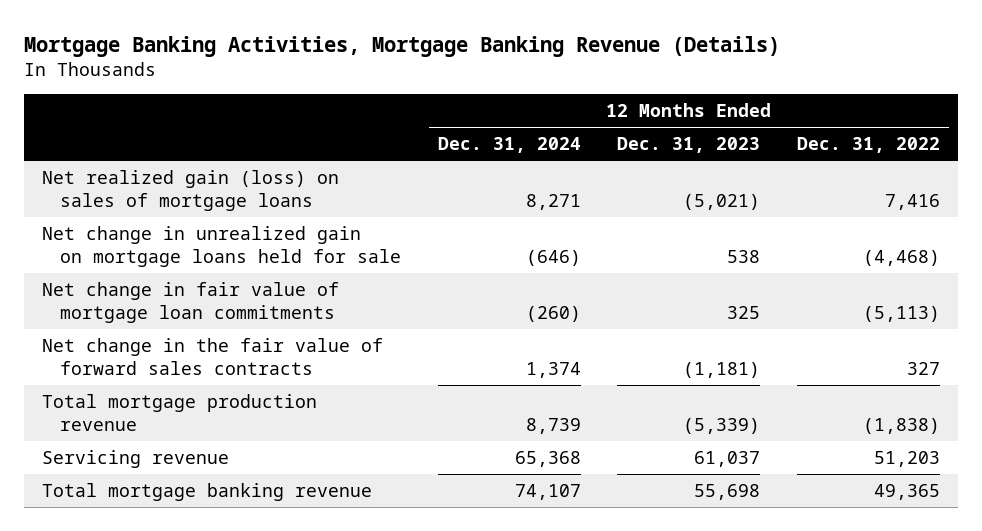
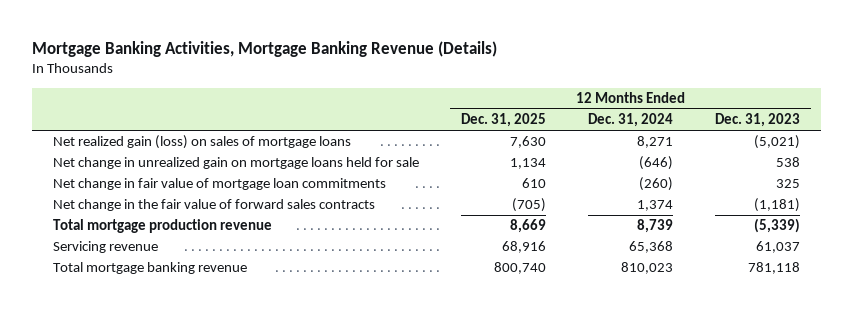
[797,137,941,154] Dec. 31, 2022 -> none
none -> [460,113,546,128] Dec. 31, 2025
[514,484,581,501] 74,107 -> [621,262,674,275] 810,023
[694,484,761,501] 55,698 -> [748,262,801,275] 781,118

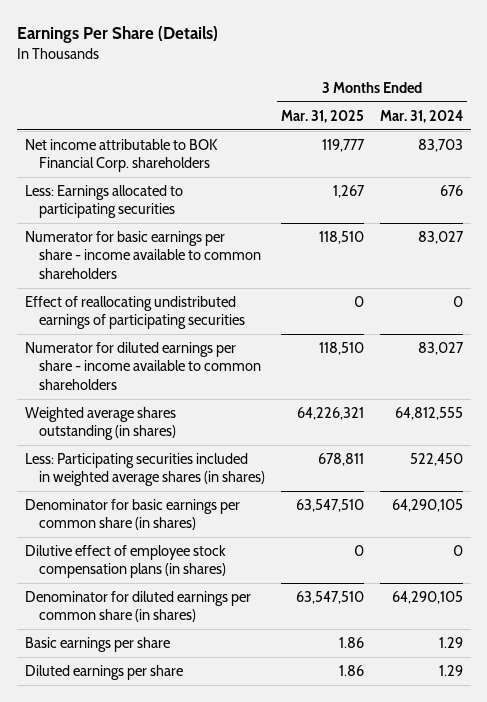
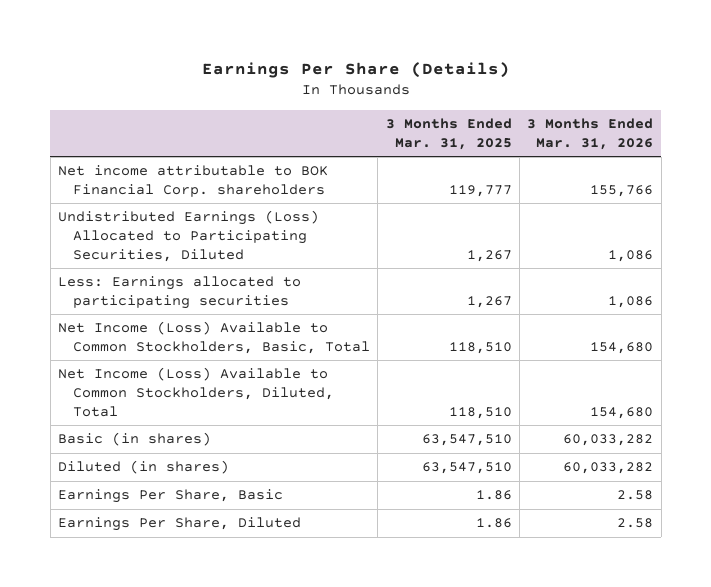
[379,109,463,123] Mar. 31, 2024 -> none
none -> [527,117,654,150] 3 Months Ended Mar. 31, 2026
none -> [58,210,320,262] Undistributed Earnings (Loss) Allocated to Participating Securities, Diluted
[24,296,245,330] Effect of reallocating undistributed earnings of participating securities -> none
[24,407,176,441] Weighted average shares outstanding (in shares) -> none
[24,453,265,487] Less: Participating securities included in weighted average shares (in shares) -> none
[24,545,226,579] Dilutive effect of employee stock compensation plans (in shares) -> none
[24,231,261,279] Numerator for basic earnings per share - income available to common shareholders -> [58,321,371,355] Net Income (Loss) Available to Common Stockholders, Basic, Total
[24,342,261,390] Numerator for diluted earnings per share - income available to common shareholders -> [58,367,335,417] Net Income (Loss) Available to Common Stockholders, Diluted, Total
[24,499,240,531] Denominator for basic earnings per common share (in shares) -> [58,432,212,447] Basic (in shares)
[24,591,251,623] Denominator for diluted earnings per common share (in shares) -> [58,460,230,475] Diluted (in shares)
[24,637,170,653] Basic earnings per share -> [58,489,284,504] Earnings Per Share, Basic
[24,665,183,681] Diluted earnings per share -> [58,517,302,532] Earnings Per Share, Diluted

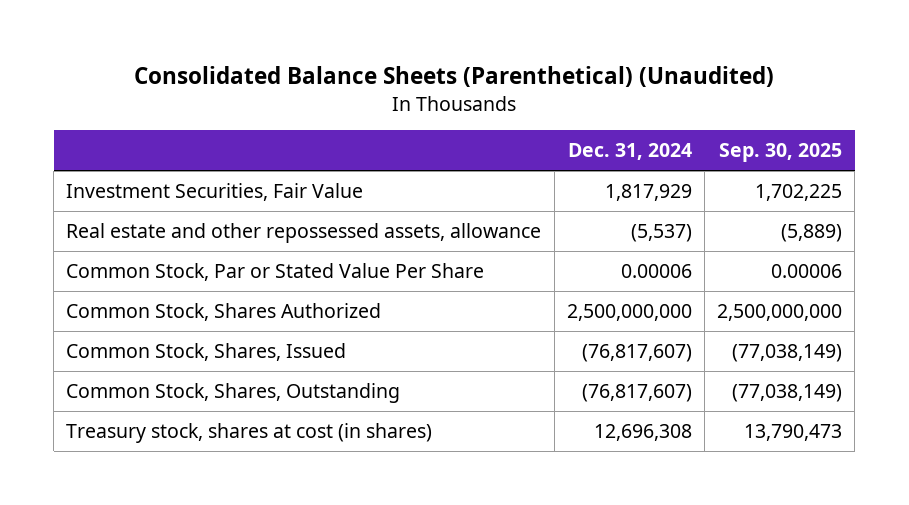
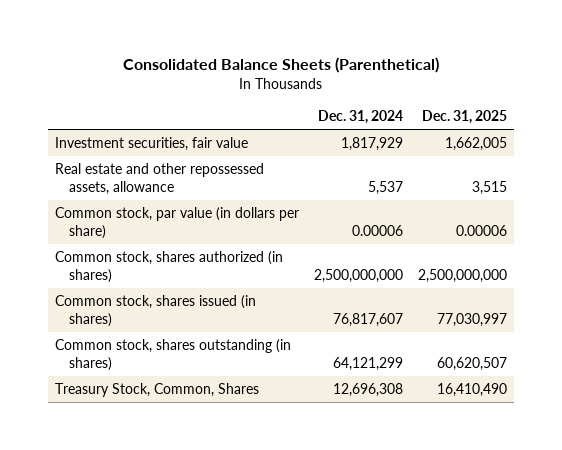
[134,66,775,88] Consolidated Balance Sheets (Parenthetical) (Unaudited) -> [123,56,440,73] Consolidated Balance Sheets (Parenthetical)
[719,143,843,163] Sep. 30, 2025 -> none
none -> [421,110,507,125] Dec. 31, 2025
[66,182,364,201] Investment Securities, Fair Value -> [55,137,249,152] Investment securities, fair value
[630,223,692,242] (5,537) -> [368,180,404,195] 5,537
[66,262,485,281] Common Stock, Par or Stated Value Per Share -> [55,207,300,239] Common stock, par value (in dollars per share)
[66,302,382,321] Common Stock, Shares Authorized -> [55,251,284,283] Common stock, shares authorized (in shares)
[66,342,347,361] Common Stock, Shares, Issued -> [55,295,257,327] Common stock, shares issued (in shares)
[581,343,692,362] (76,817,607) -> [333,312,404,327] 76,817,607
[66,382,401,403] Common Stock, Shares, Outstanding -> [55,339,292,371] Common stock, shares outstanding (in shares)
[581,383,692,402] (76,817,607) -> [333,356,404,371] 64,121,299
[66,422,433,443] Treasury stock, shares at cost (in shares) -> [55,383,260,398] Treasury Stock, Common, Shares

